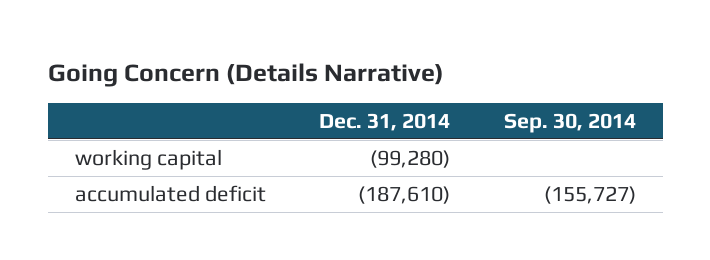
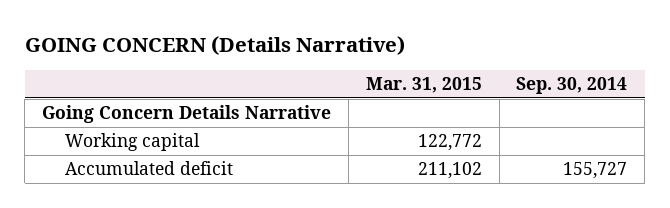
[47,63,444,88] Going Concern (Details Narrative) -> [24,36,405,56] GOING CONCERN (Details Narrative)
[319,112,451,131] Dec. 31, 2014 -> none
none -> [365,77,482,94] Mar. 31, 2015
none -> [42,105,332,124] Going Concern Details Narrative
[74,148,222,170] working capital -> [65,133,201,152] Working capital
[74,184,266,202] accumulated deficit -> [65,161,234,176] Accumulated deficit
[543,185,636,204] (155,727) -> [563,162,628,180] 155,727

